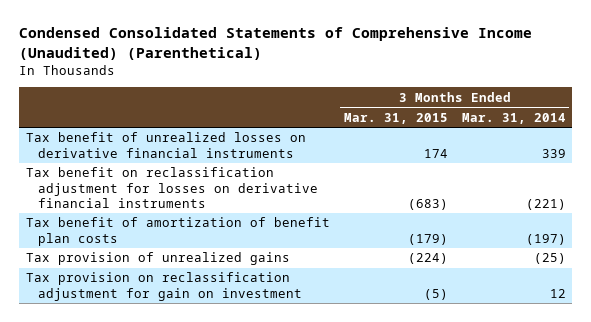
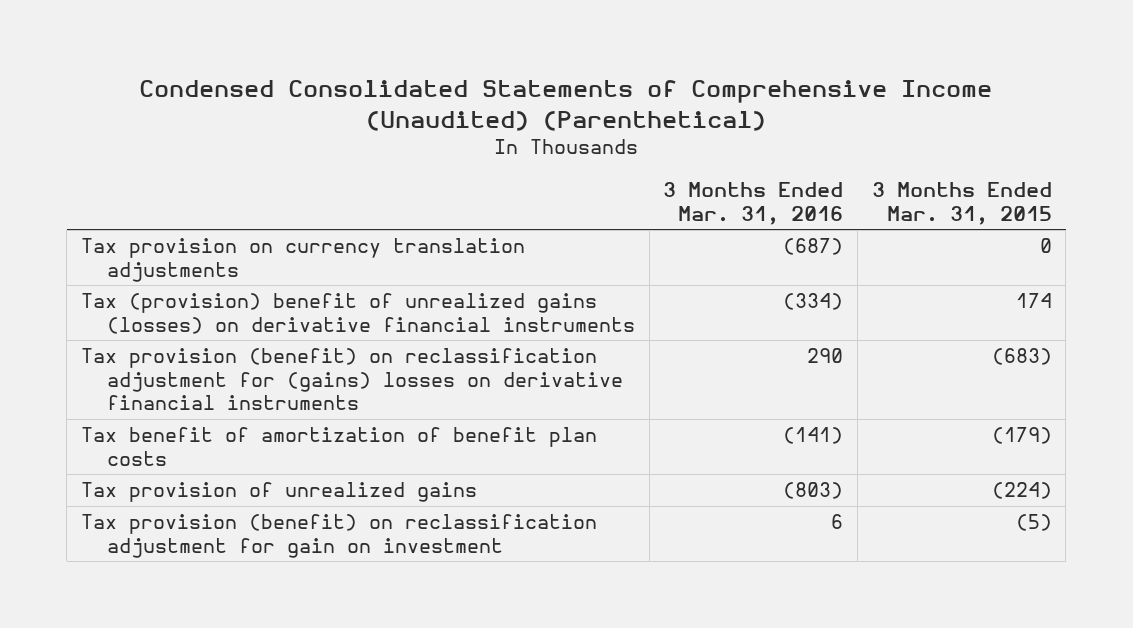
[461,112,566,124] Mar. 31, 2014 -> none
none -> [663,182,844,225] 3 Months Ended Mar. 31, 2016
none -> [81,238,526,282] Tax provision on currency translation adjustments
[25,132,306,158] Tax benefit of unrealized losses on derivative financial instruments -> [81,293,636,334] Tax (provision) benefit of unrealized gains (losses) on derivative financial instruments
[25,167,319,208] Tax benefit on reclassification adjustment for losses on derivative financial instruments -> [81,348,624,411] Tax provision (benefit) on reclassification adjustment for (gains) losses on derivative financial instruments
[25,272,303,301] Tax provision on reclassification adjustment for gain on investment -> [81,514,598,558] Tax provision (benefit) on reclassification adjustment for gain on investment

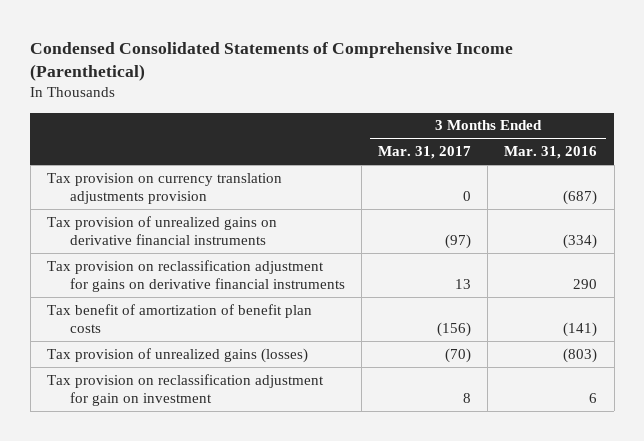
[139,80,993,131] Condensed Consolidated Statements of Comprehensive Income (Unaudited) (Parenthetical) -> [30,41,514,82] Condensed Consolidated Statements of Comprehensive Income (Parenthetical)
[871,182,1052,225] 3 Months Ended Mar. 31, 2015 -> none
none -> [377,146,471,160] Mar. 31, 2017
[81,238,526,282] Tax provision on currency translation adjustments -> [46,172,282,204] Tax provision on currency translation adjustments provision
[81,293,636,334] Tax (provision) benefit of unrealized gains (losses) on derivative financial instruments -> [46,215,277,245] Tax provision of unrealized gains on derivative financial instruments
[81,348,624,411] Tax provision (benefit) on reclassification adjustment for (gains) losses on derivative financial instruments -> [46,259,345,292] Tax provision on reclassification adjustment for gains on derivative financial instruments
[81,482,478,503] Tax provision of unrealized gains -> [46,347,308,363] Tax provision of unrealized gains (losses)
[81,514,598,558] Tax provision (benefit) on reclassification adjustment for gain on investment -> [46,373,324,406] Tax provision on reclassification adjustment for gain on investment

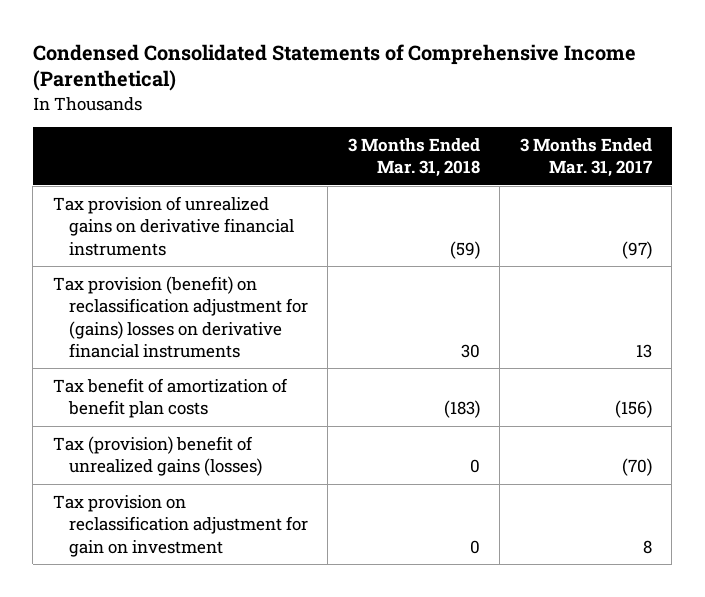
[504,146,598,160] Mar. 31, 2016 -> none
none -> [347,137,480,178] 3 Months Ended Mar. 31, 2018
[46,172,282,204] Tax provision on currency translation adjustments provision -> none
[46,259,345,292] Tax provision on reclassification adjustment for gains on derivative financial instruments -> [52,275,309,358] Tax provision (benefit) on reclassification adjustment for (gains) losses on derivative financial instruments
[46,347,308,363] Tax provision of unrealized gains (losses) -> [52,435,263,477] Tax (provision) benefit of unrealized gains (losses)

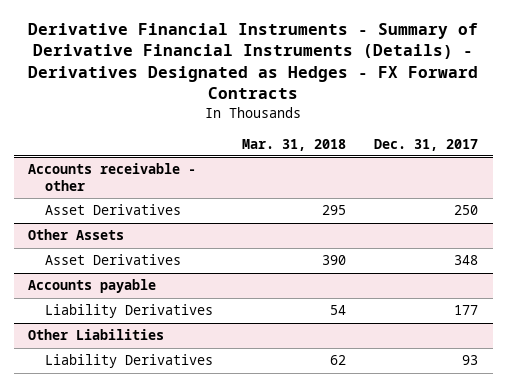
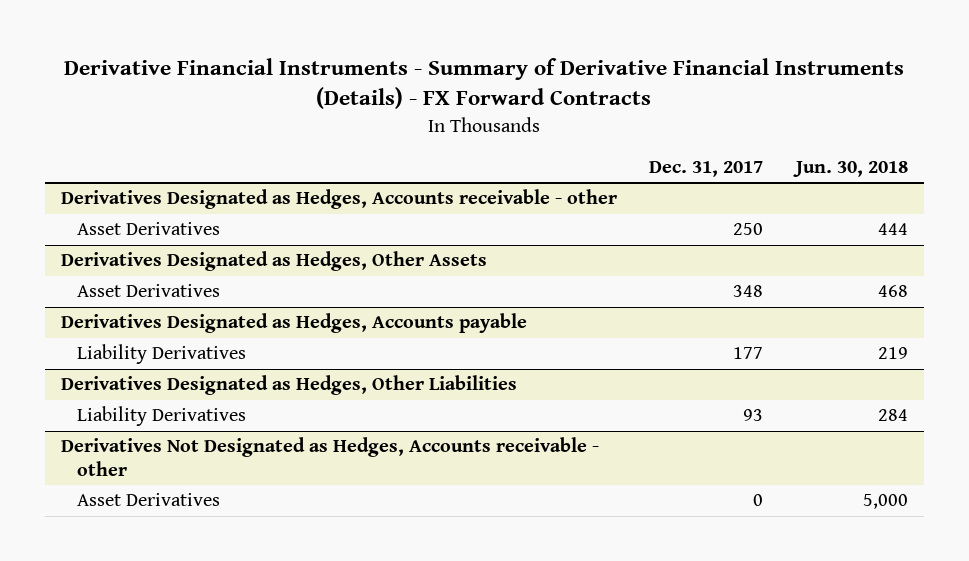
[28,23,479,100] Derivative Financial Instruments - Summary of Derivative Financial Instruments (Details) - Derivatives Designated as Hedges - FX Forward Contracts -> [64,58,905,110] Derivative Financial Instruments - Summary of Derivative Financial Instruments (Details) - FX Forward Contracts
[241,138,346,151] Mar. 31, 2018 -> none
none -> [792,160,908,177] Jun. 30, 2018
[28,163,197,191] Accounts receivable - other -> none
none -> [60,189,617,210] Derivatives Designated as Hedges, Accounts receivable - other
[28,229,125,241] Other Assets -> none
none -> [60,251,487,272] Derivatives Designated as Hedges, Other Assets
[28,279,157,294] Accounts payable -> none
none -> [60,313,527,334] Derivatives Designated as Hedges, Accounts payable
[28,329,165,341] Other Liabilities -> none
none -> [60,375,517,396] Derivatives Designated as Hedges, Other Liabilities
none -> [60,437,599,476] Derivatives Not Designated as Hedges, Accounts receivable - other
none -> [76,493,220,507] Asset Derivatives

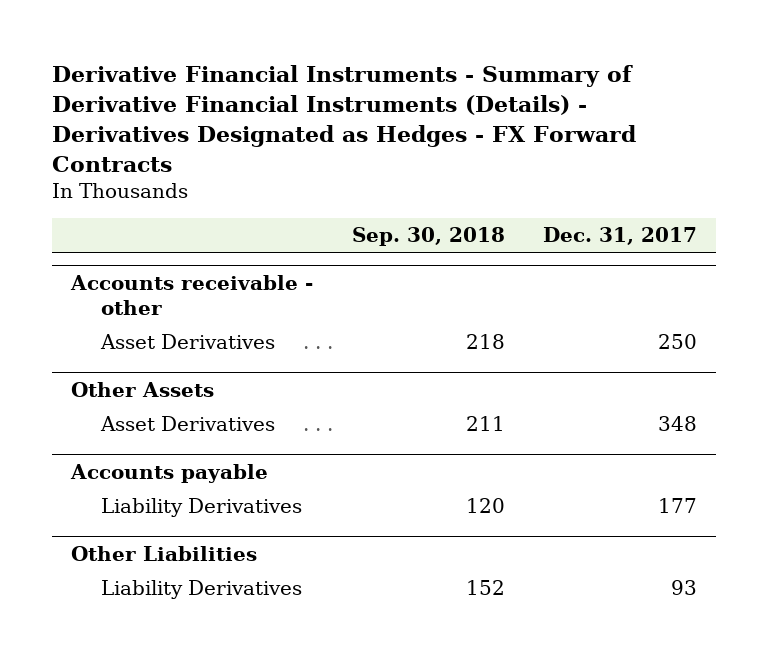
[64,58,905,110] Derivative Financial Instruments - Summary of Derivative Financial Instruments (Details) - FX Forward Contracts -> [52,65,637,173] Derivative Financial Instruments - Summary of Derivative Financial Instruments (Details) - Derivatives Designated as Hedges - FX Forward Contracts
[792,160,908,177] Jun. 30, 2018 -> none
none -> [351,227,505,247] Sep. 30, 2018
[60,189,617,210] Derivatives Designated as Hedges, Accounts receivable - other -> none
none -> [70,274,314,315] Accounts receivable - other
[60,251,487,272] Derivatives Designated as Hedges, Other Assets -> none
none -> [71,381,215,397] Other Assets
[60,313,527,334] Derivatives Designated as Hedges, Accounts payable -> none
none -> [70,463,269,483] Accounts payable
[60,375,517,396] Derivatives Designated as Hedges, Other Liabilities -> none
none -> [71,545,258,561] Other Liabilities
[60,437,599,476] Derivatives Not Designated as Hedges, Accounts receivable - other -> none
[76,493,220,507] Asset Derivatives -> none

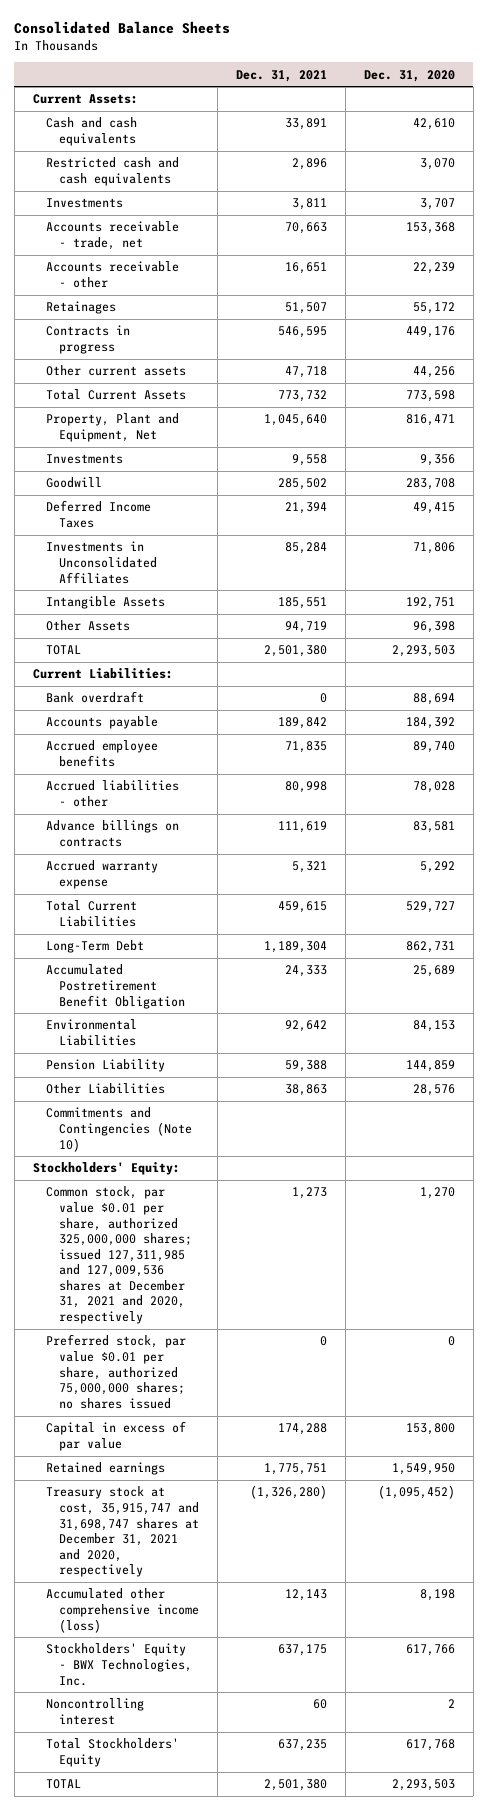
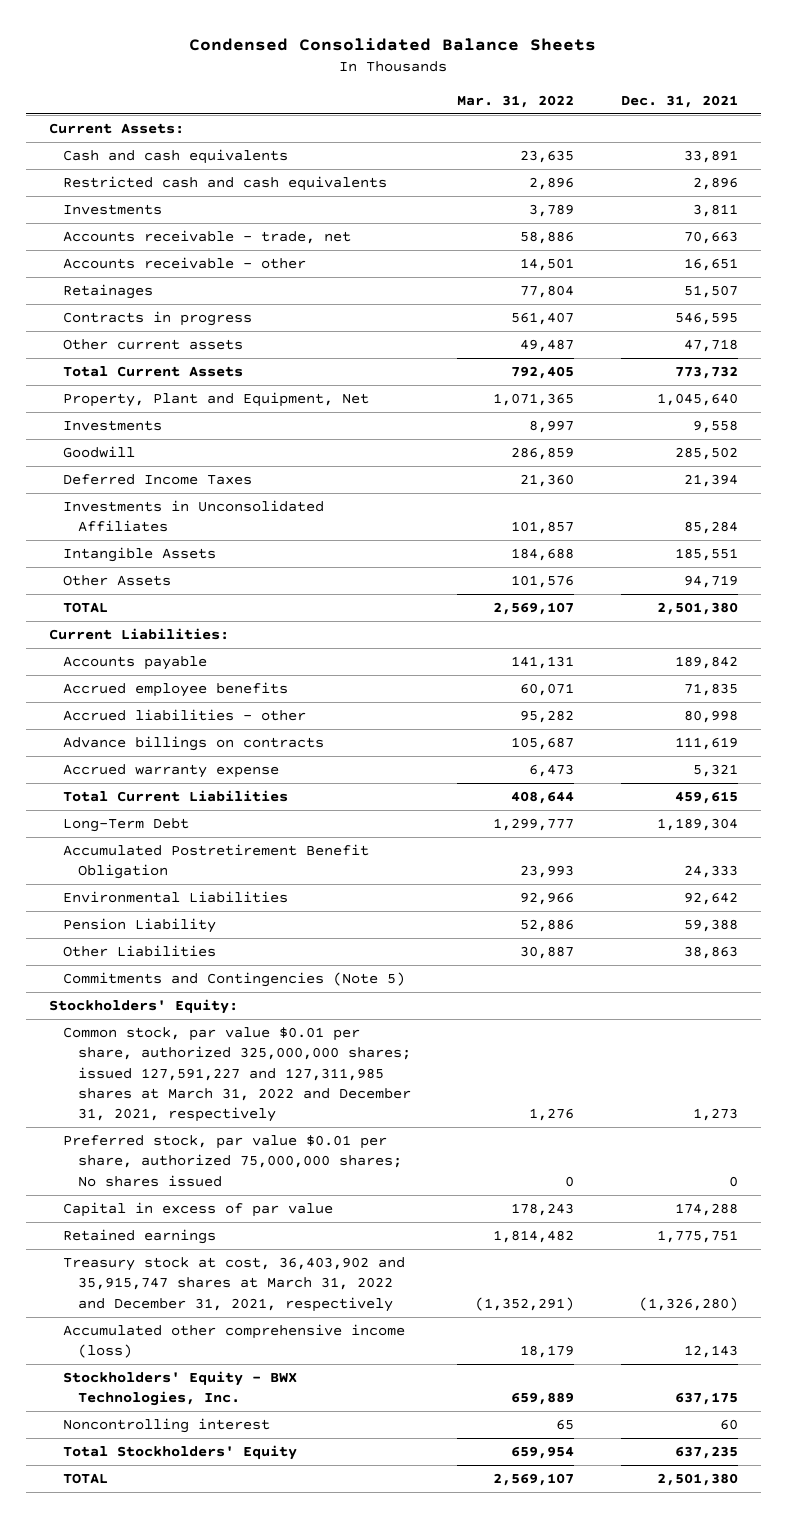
[14,21,231,35] Consolidated Balance Sheets -> [189,37,597,51] Condensed Consolidated Balance Sheets
[363,69,455,82] Dec. 31, 2020 -> none
none -> [457,94,575,108] Mar. 31, 2022
[45,691,144,704] Bank overdraft -> none
[45,1107,193,1152] Commitments and Contingencies (Note 10) -> [63,972,406,988] Commitments and Contingencies (Note 5)
[45,1186,193,1325] Common stock, par value $0.01 per share, authorized 325,000,000 shares; issued 127,311,985 and 127,009,536 shares at December 31, 2021 and 2020, respectively -> [63,1027,411,1123] Common stock, par value $0.01 per share, authorized 325,000,000 shares; issued 127,591,227 and 127,311,985 shares at March 31, 2022 and December 31, 2021, respectively
[45,1334,186,1409] Preferred stock, par value $0.01 per share, authorized 75,000,000 shares; no shares issued -> [63,1135,402,1187] Preferred stock, par value $0.01 per share, authorized 75,000,000 shares; No shares issued
[45,1486,200,1578] Treasury stock at cost, 35,915,747 and 31,698,747 shares at December 31, 2021 and 2020, respectively -> [63,1257,406,1312] Treasury stock at cost, 36,403,902 and 35,915,747 shares at March 31, 2022 and December 31, 2021, respectively

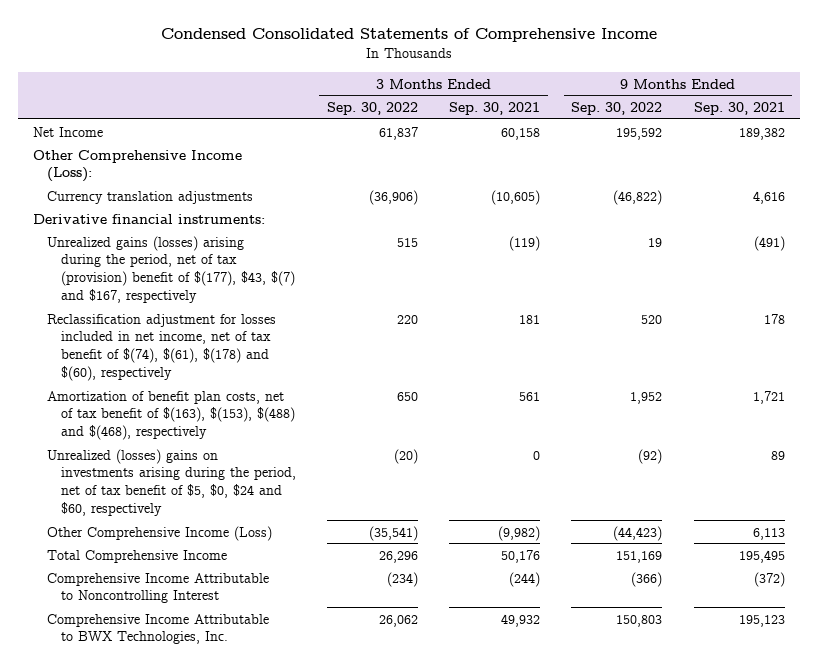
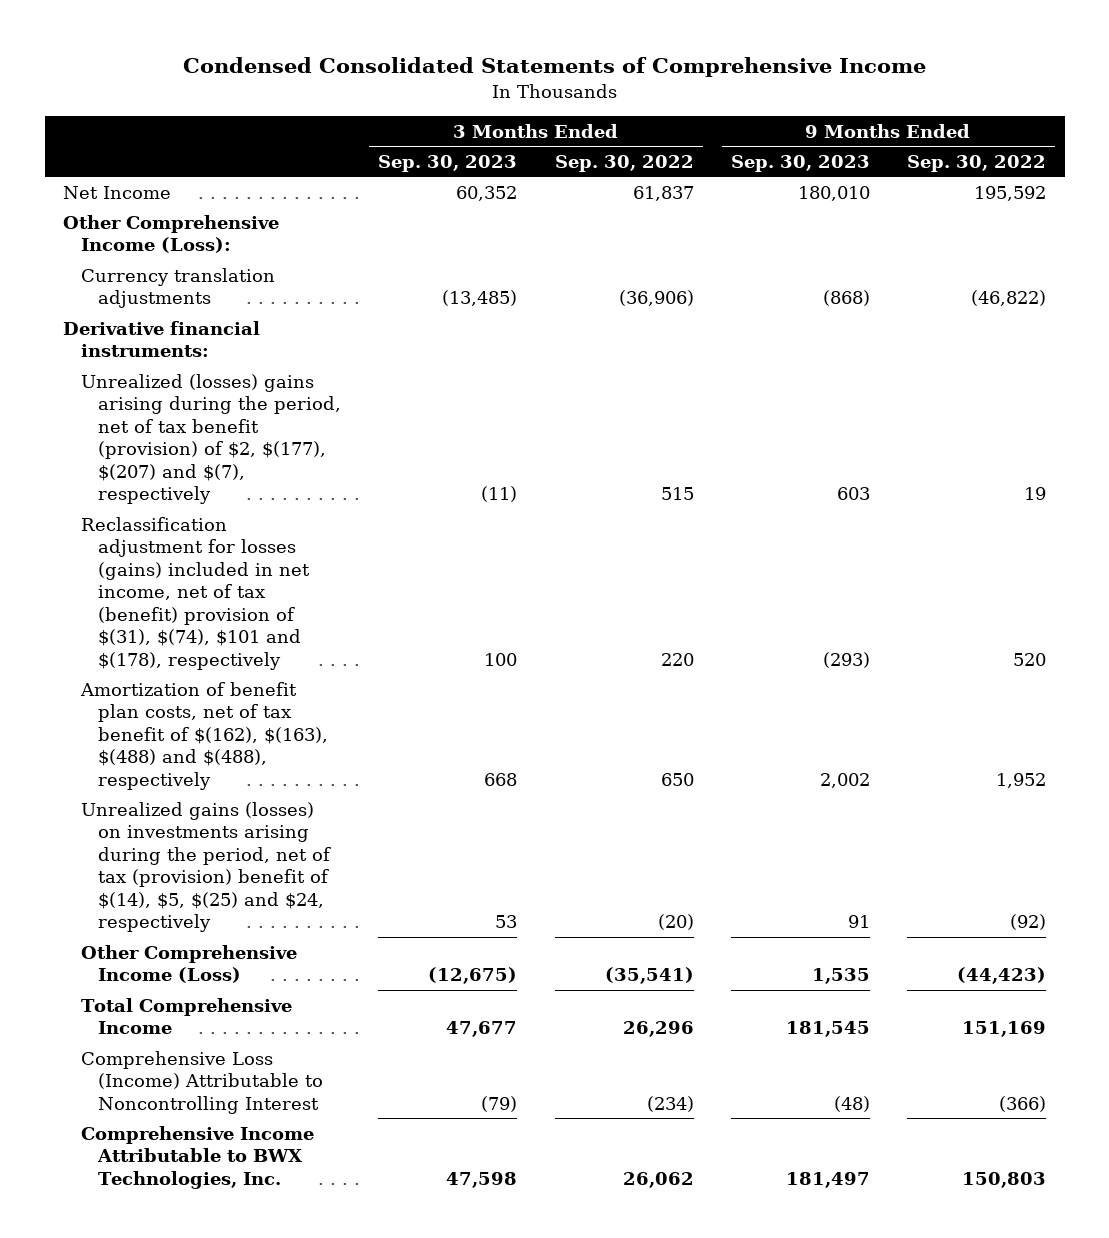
[449,102,541,116] Sep. 30, 2021 -> none
[693,102,785,116] Sep. 30, 2021 -> none
none -> [378,154,518,172] Sep. 30, 2023
none -> [730,154,870,172] Sep. 30, 2023
[47,235,296,304] Unrealized gains (losses) arising during the period, net of tax (provision) benefit of $(177), $43, $(7) and $167, respectively -> [80,373,342,505] Unrealized (losses) gains arising during the period, net of tax benefit (provision) of $2, $(177), $(207) and $(7), respectively
[47,313,277,382] Reclassification adjustment for losses included in net income, net of tax benefit of $(74), $(61), $(178) and $(60), respectively -> [80,516,311,670] Reclassification adjustment for losses (gains) included in net income, net of tax (benefit) provision of $(31), $(74), $101 and $(178), respectively
[47,390,296,441] Amortization of benefit plan costs, net of tax benefit of $(163), $(153), $(488) and $(468), respectively -> [79,681,329,790] Amortization of benefit plan costs, net of tax benefit of $(162), $(163), $(488) and $(488), respectively
[47,448,297,517] Unrealized (losses) gains on investments arising during the period, net of tax benefit of $5, $0, $24 and $60, respectively -> [80,801,332,933] Unrealized gains (losses) on investments arising during the period, net of tax (provision) benefit of $(14), $5, $(25) and $24, respectively
[47,572,270,604] Comprehensive Income Attributable to Noncontrolling Interest -> [80,1050,324,1114] Comprehensive Loss (Income) Attributable to Noncontrolling Interest

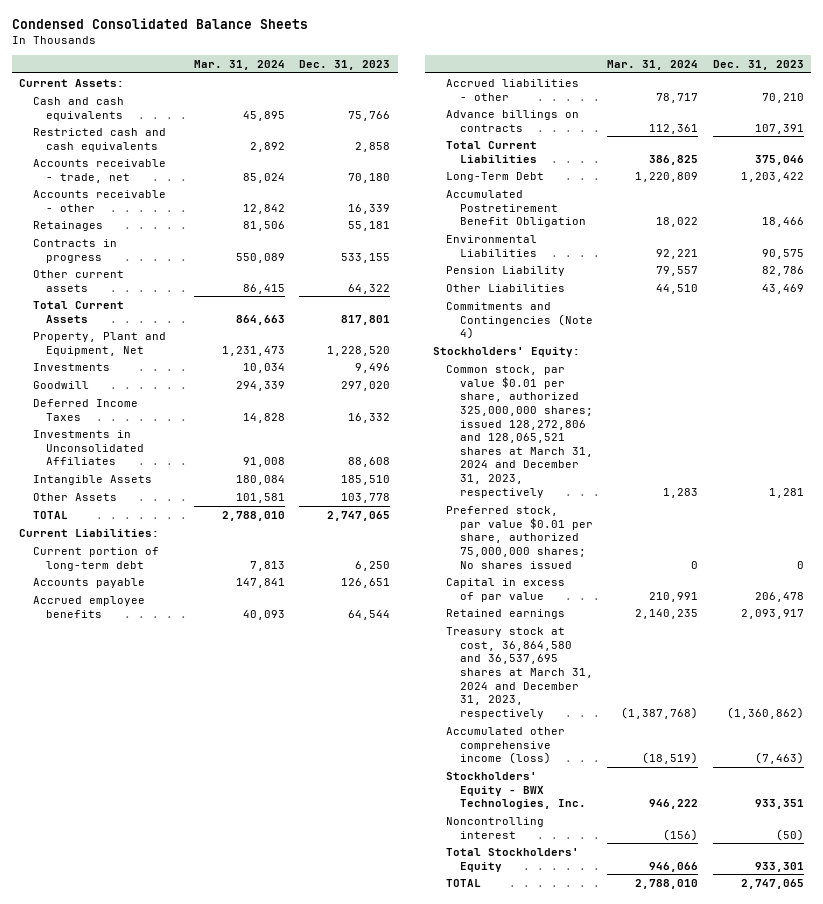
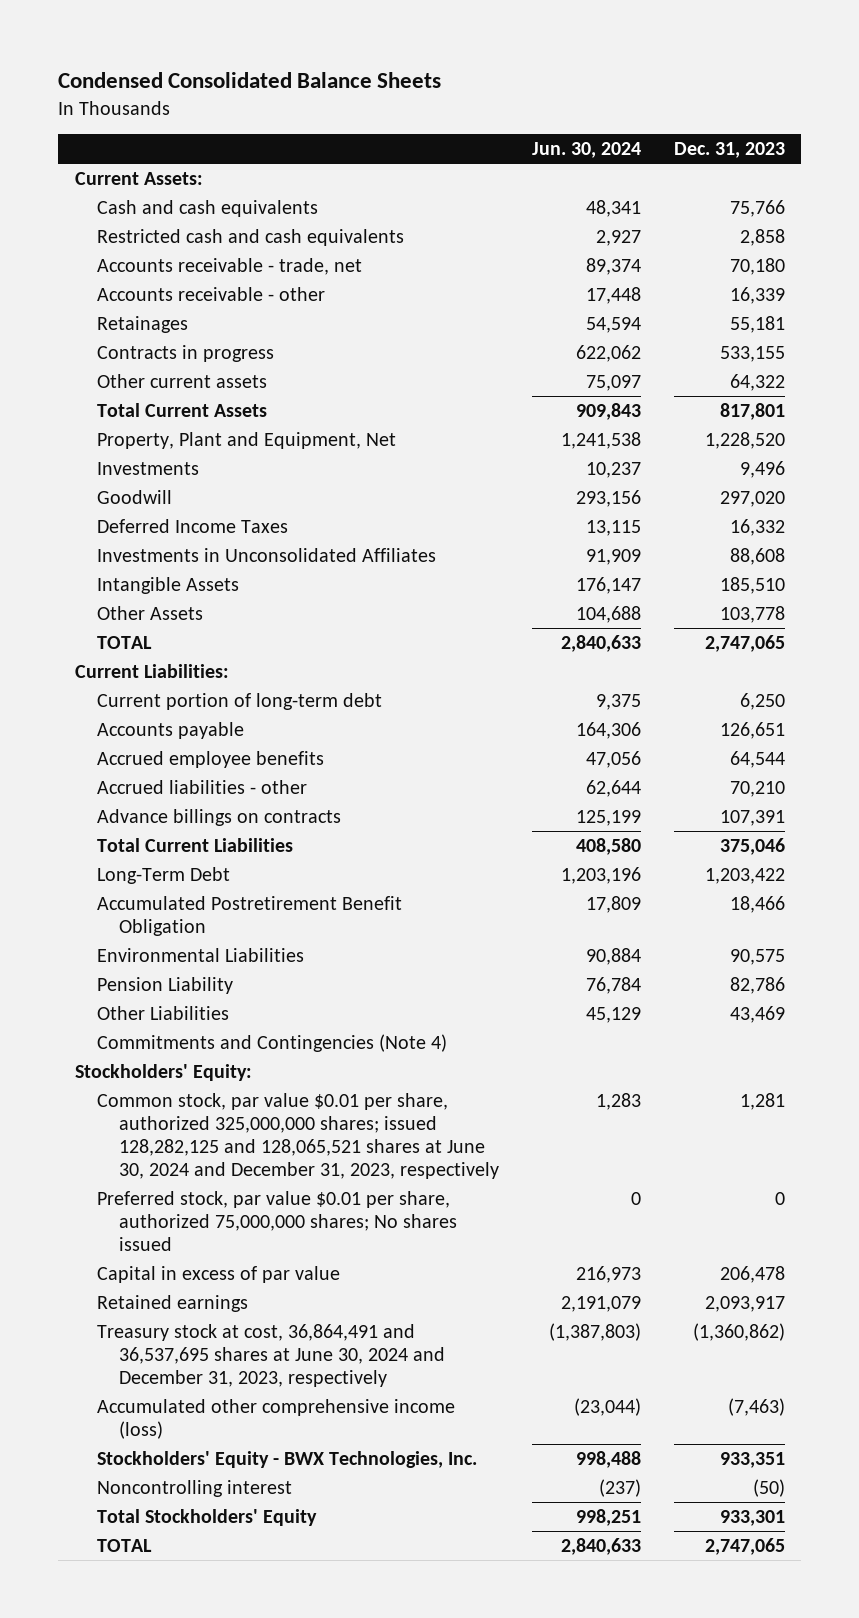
[193,60,285,71] Mar. 31, 2024 -> none
none -> [531,142,641,159] Jun. 30, 2024
[446,364,593,498] Common stock, par value $0.01 per share, authorized 325,000,000 shares; issued 128,272,806 and 128,065,521 shares at March 31, 2024 and December 31, 2023, respectively -> [96,1092,500,1179] Common stock, par value $0.01 per share, authorized 325,000,000 shares; issued 128,282,125 and 128,065,521 shares at June 30, 2024 and December 31, 2023, respectively
[446,626,593,719] Treasury stock at cost, 36,864,580 and 36,537,695 shares at March 31, 2024 and December 31, 2023, respectively -> [96,1323,446,1387] Treasury stock at cost, 36,864,491 and 36,537,695 shares at June 30, 2024 and December 31, 2023, respectively

